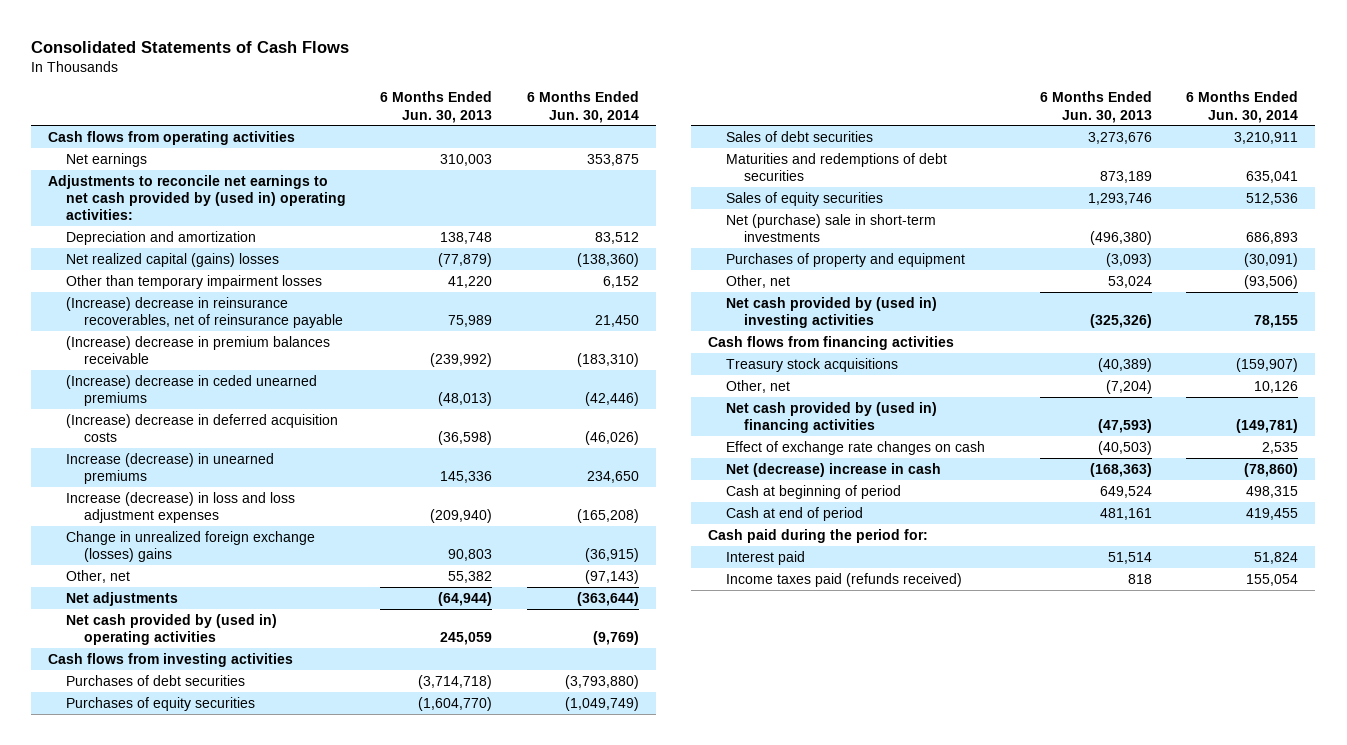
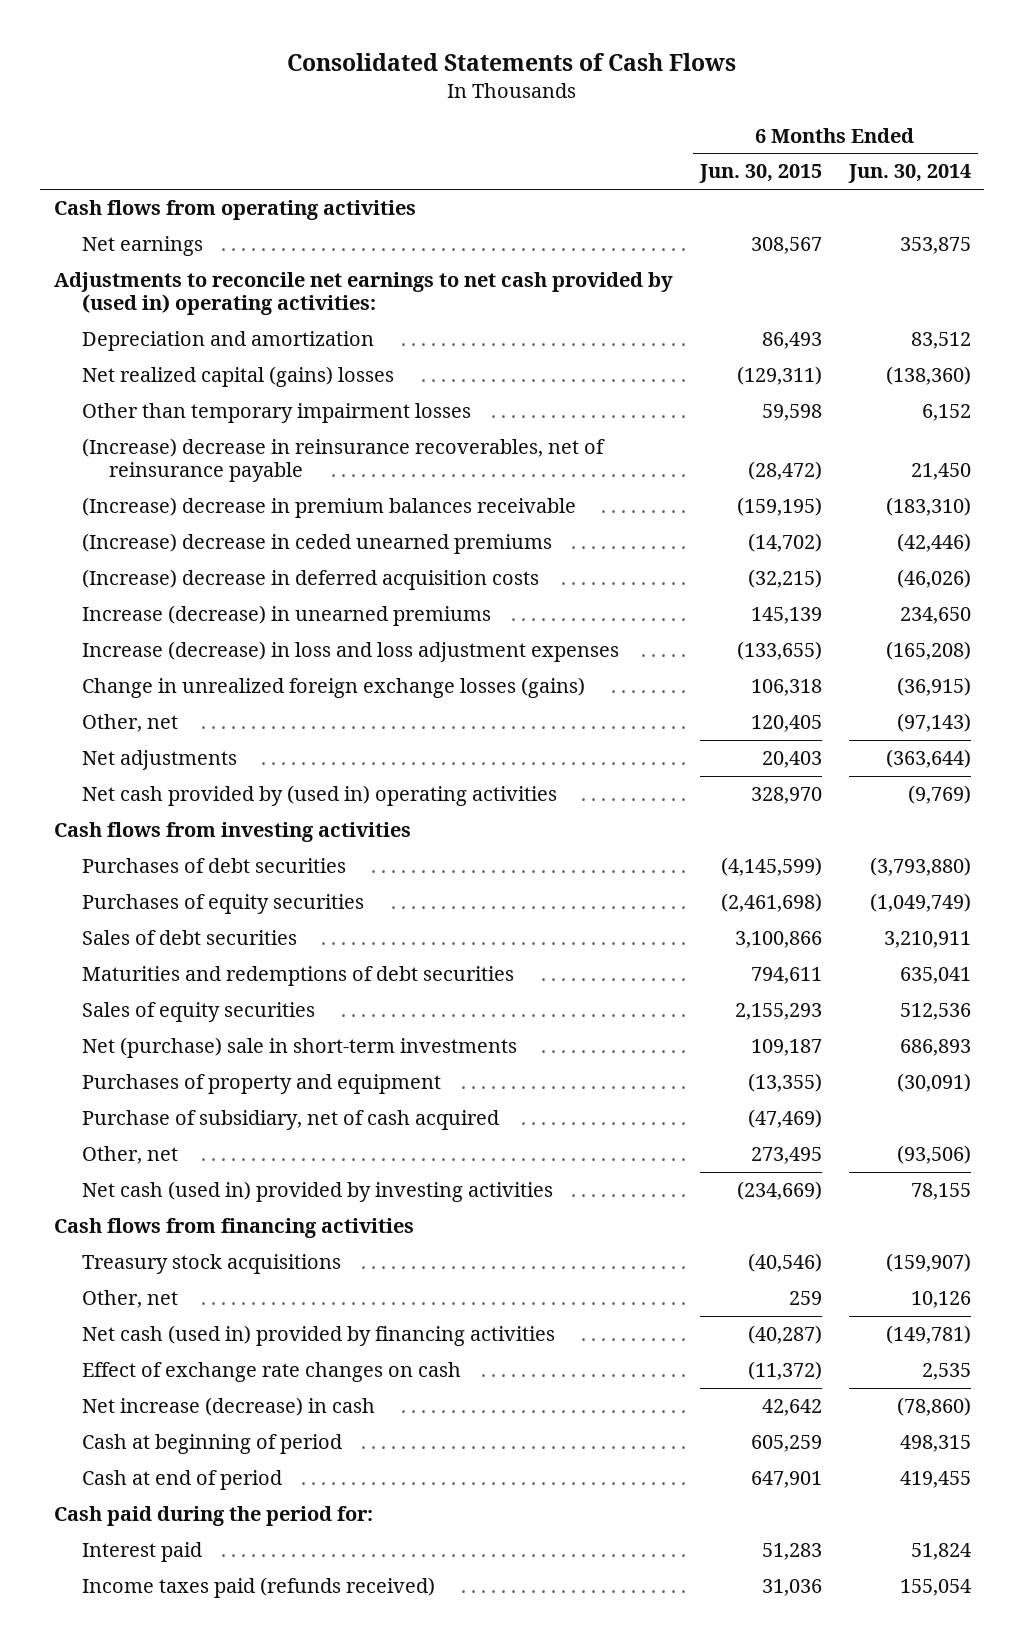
[380,91,493,123] 6 Months Ended Jun. 30, 2013 -> none
none -> [698,164,822,184] Jun. 30, 2015
[66,530,316,562] Change in unrealized foreign exchange (losses) gains -> [81,677,585,699] Change in unrealized foreign exchange losses (gains)
none -> [81,1110,499,1131] Purchase of subsidiary, net of cash acquired
[726,296,938,328] Net cash provided by (used in) investing activities -> [81,1181,553,1203] Net cash (used in) provided by investing activities
[726,401,938,433] Net cash provided by (used in) financing activities -> [81,1325,555,1347] Net cash (used in) provided by financing activities
[726,462,942,477] Net (decrease) increase in cash -> [81,1397,375,1417] Net increase (decrease) in cash

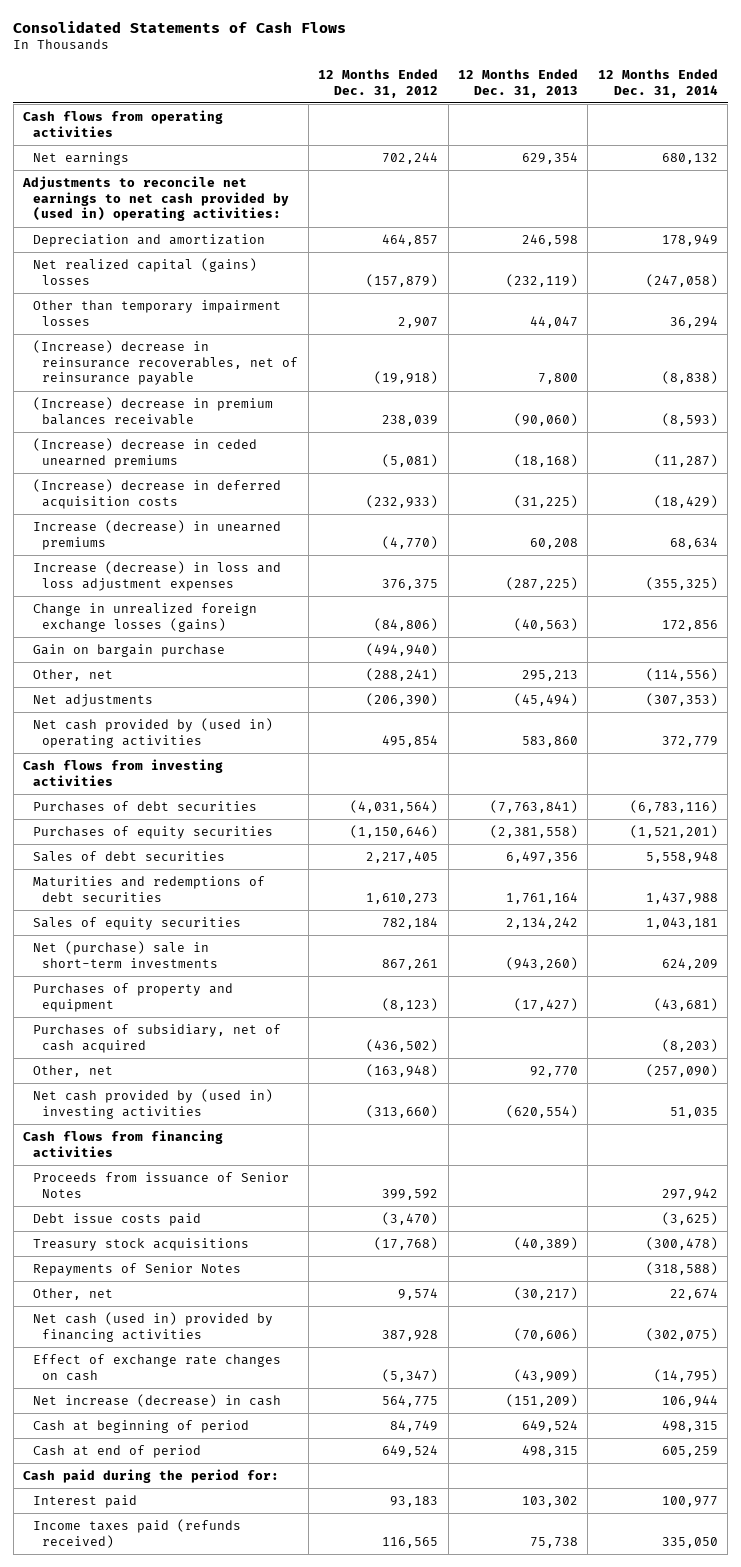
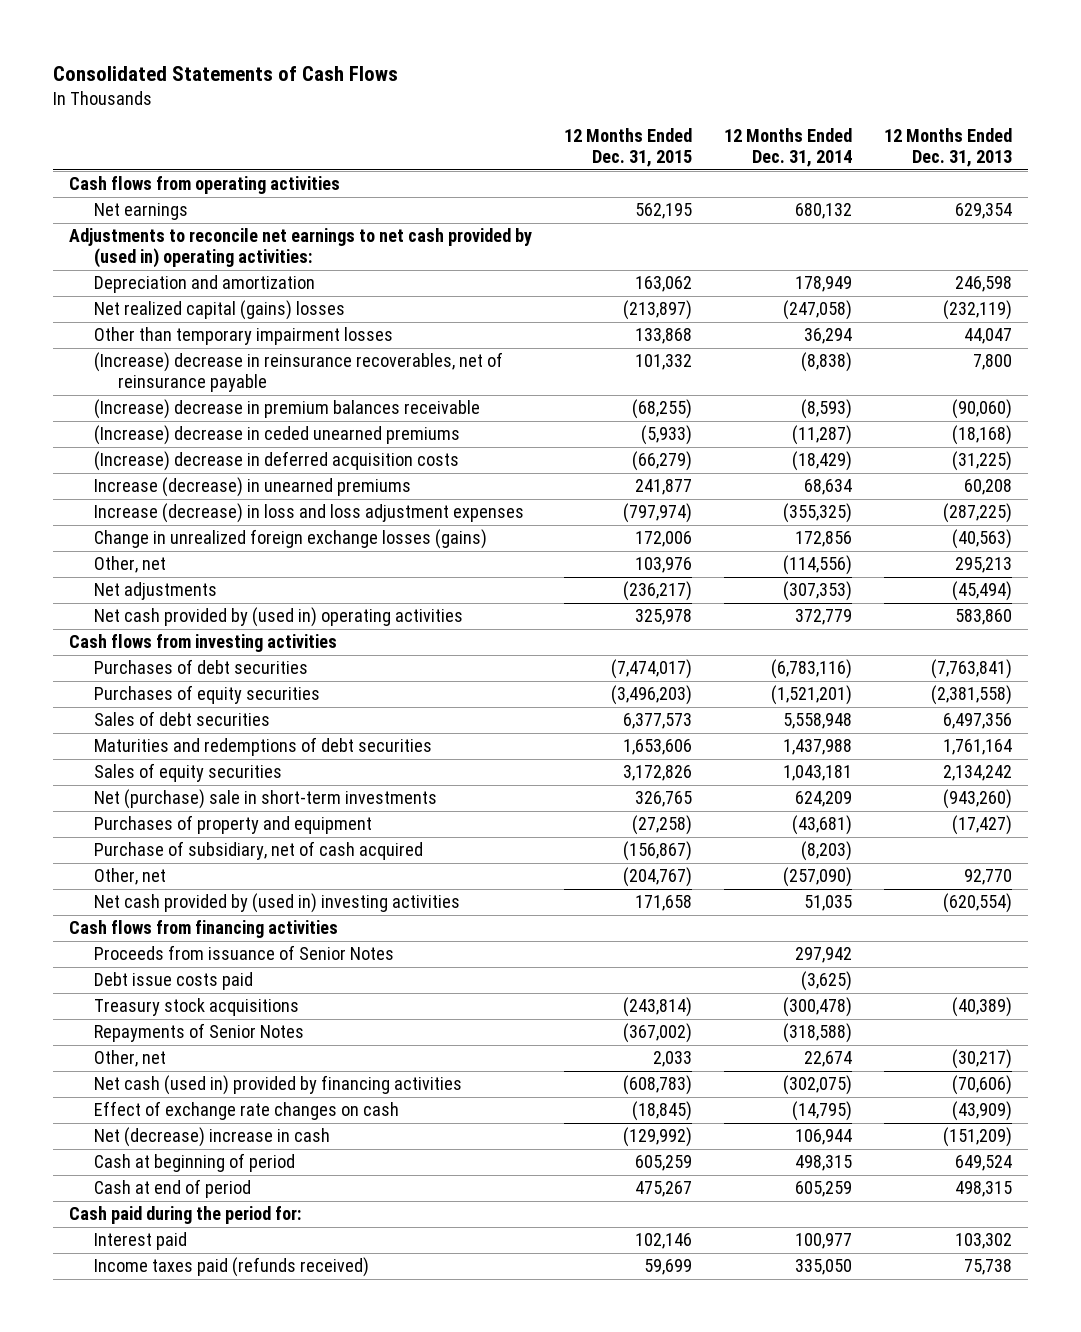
[318,68,439,98] 12 Months Ended Dec. 31, 2012 -> none
none -> [564,128,693,168] 12 Months Ended Dec. 31, 2015
[32,643,225,657] Gain on bargain purchase -> none
[32,1023,281,1053] Purchases of subsidiary, net of cash acquired -> [93,841,423,861] Purchase of subsidiary, net of cash acquired
[32,1393,281,1407] Net increase (decrease) in cash -> [93,1127,330,1148] Net (decrease) increase in cash

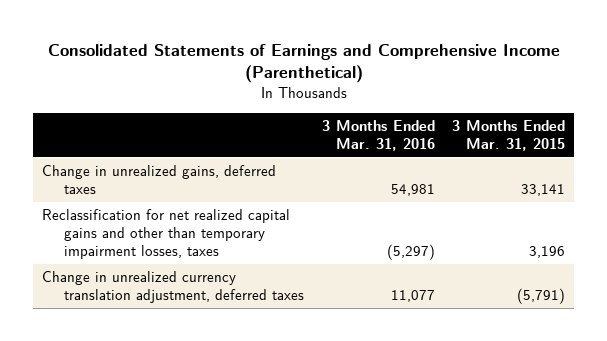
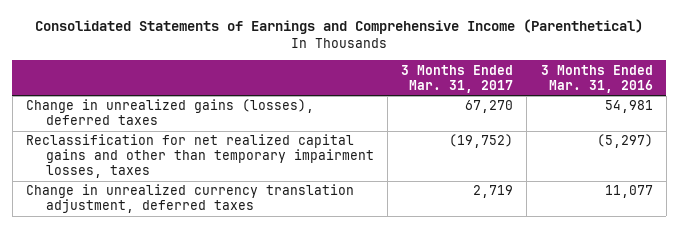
[452,119,566,151] 3 Months Ended Mar. 31, 2015 -> none
none -> [401,64,514,93] 3 Months Ended Mar. 31, 2017
[41,165,276,194] Change in unrealized gains, deferred taxes -> [26,99,315,126] Change in unrealized gains (losses), deferred taxes

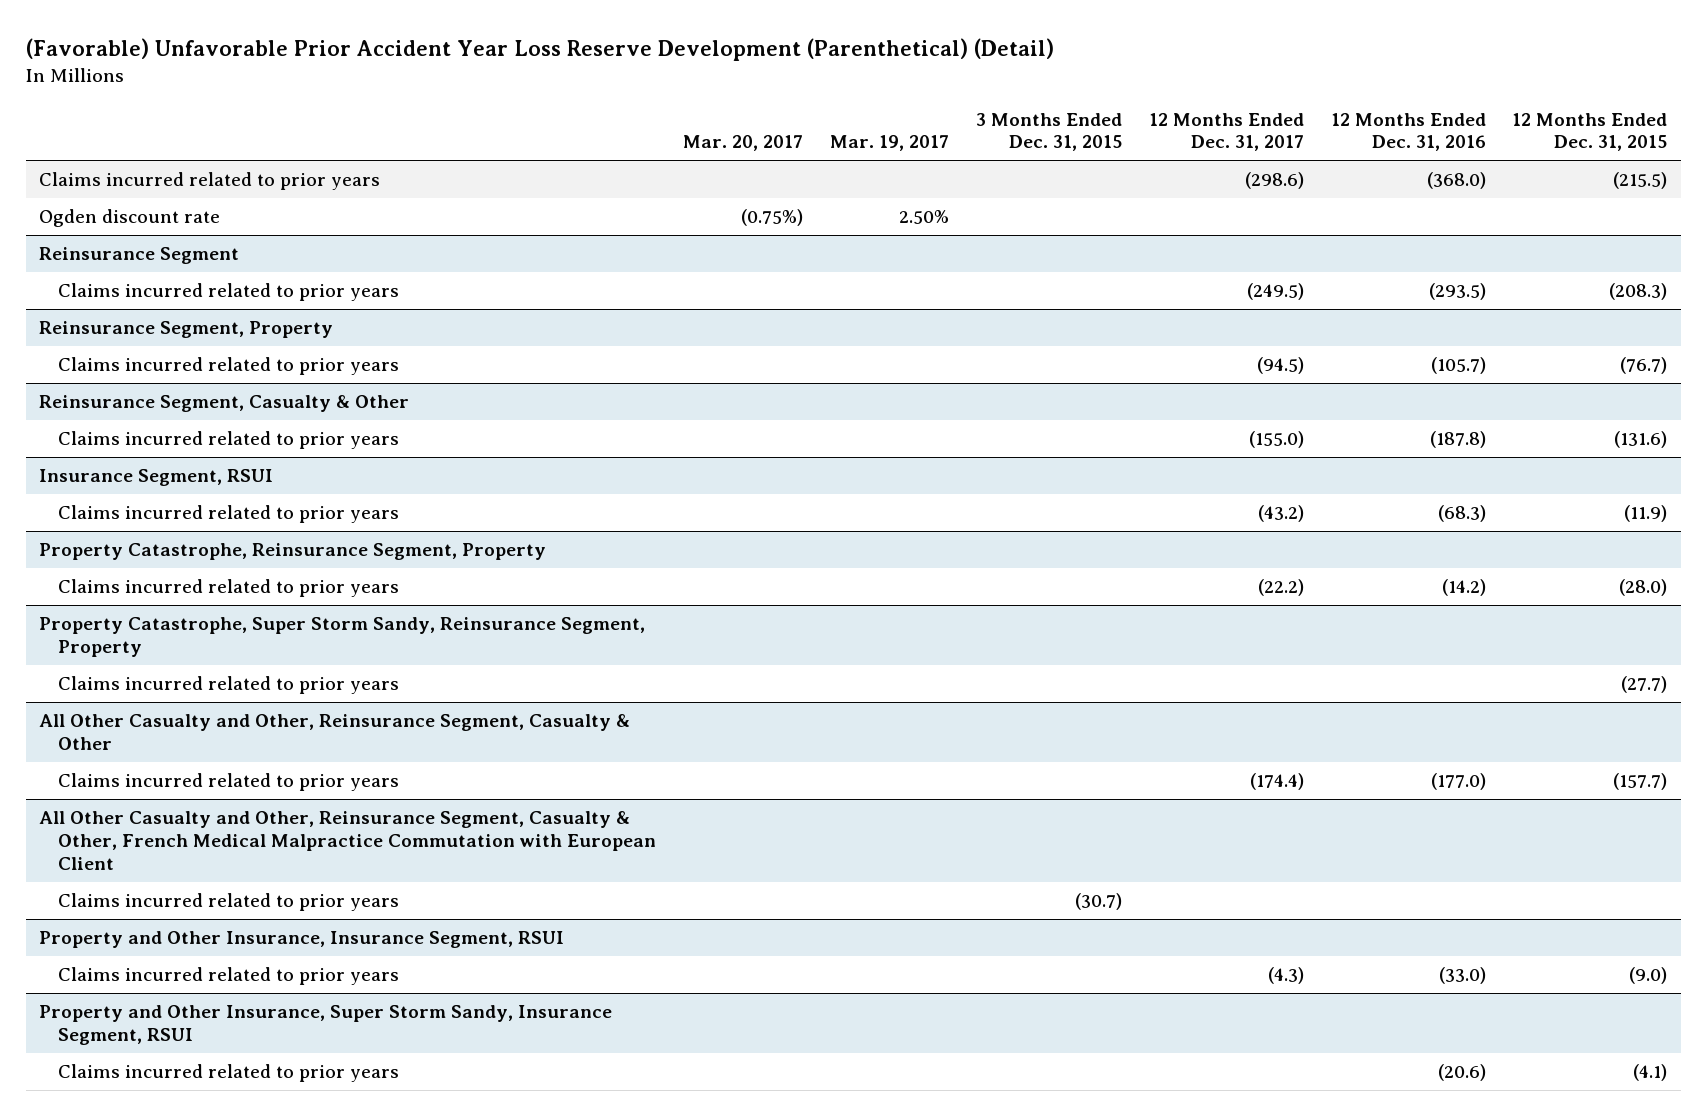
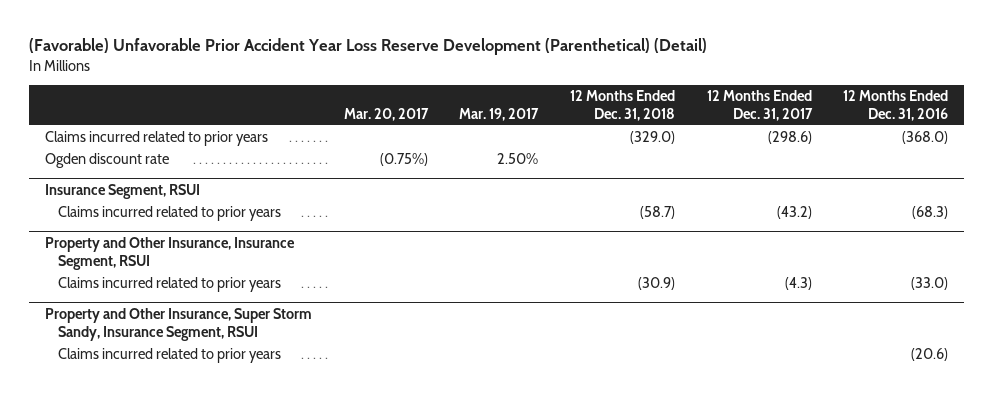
[975,112,1122,152] 3 Months Ended Dec. 31, 2015 -> none
[1512,112,1668,152] 12 Months Ended Dec. 31, 2015 -> none
none -> [570,90,676,121] 12 Months Ended Dec. 31, 2018
[39,246,240,264] Reinsurance Segment -> none
[58,282,400,301] Claims incurred related to prior years -> none
[39,320,334,338] Reinsurance Segment, Property -> none
[58,356,400,375] Claims incurred related to prior years -> none
[39,394,410,412] Reinsurance Segment, Casualty & Other -> none
[58,430,400,449] Claims incurred related to prior years -> none
[39,542,547,560] Property Catastrophe, Reinsurance Segment, Property -> none
[58,578,400,597] Claims incurred related to prior years -> none
[39,616,646,657] Property Catastrophe, Super Storm Sandy, Reinsurance Segment, Property -> none
[58,675,400,694] Claims incurred related to prior years -> none
[39,713,631,750] All Other Casualty and Other, Reinsurance Segment, Casualty & Other -> none
[58,772,400,791] Claims incurred related to prior years -> none
[39,810,657,870] All Other Casualty and Other, Reinsurance Segment, Casualty & Other, French Medical Malpractice Commutation with European Client -> none
[58,892,400,911] Claims incurred related to prior years -> none

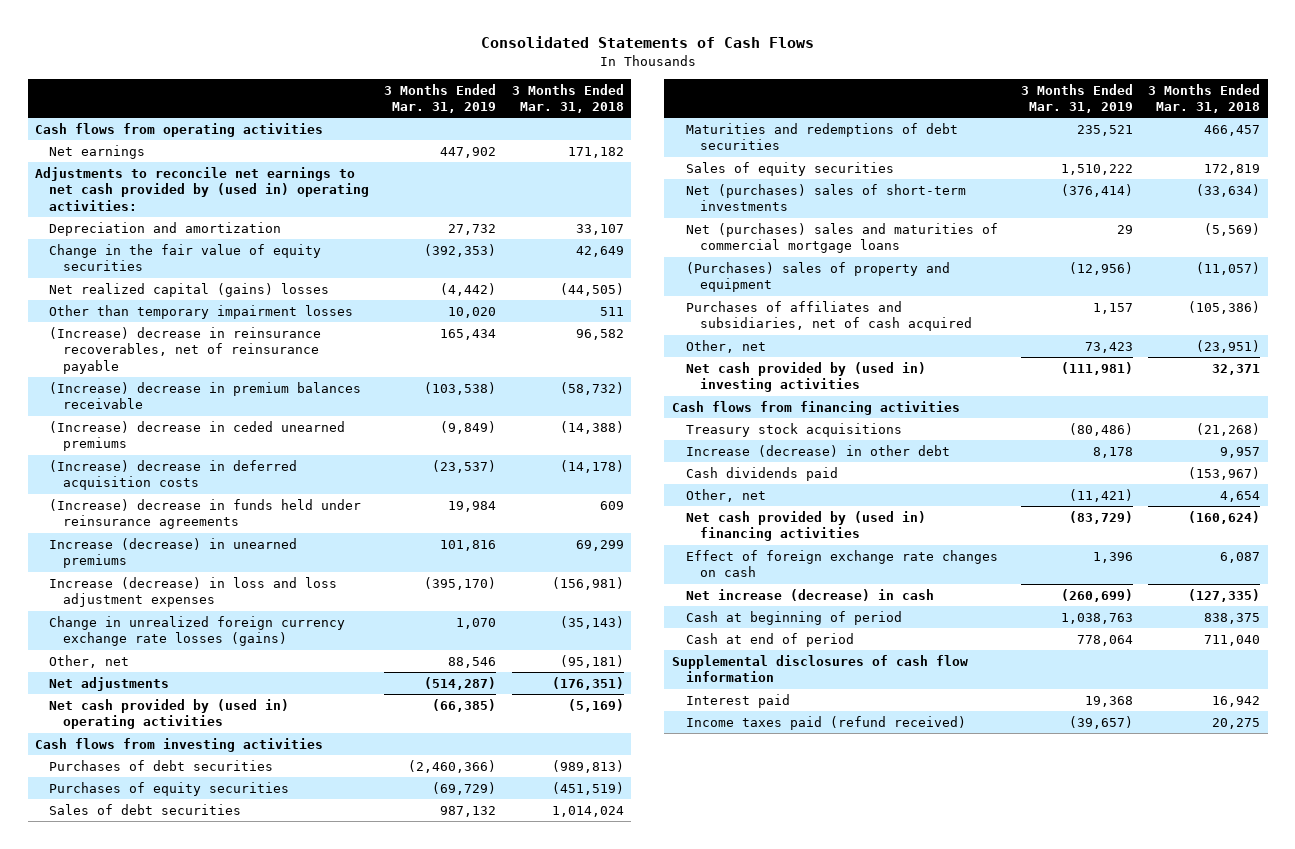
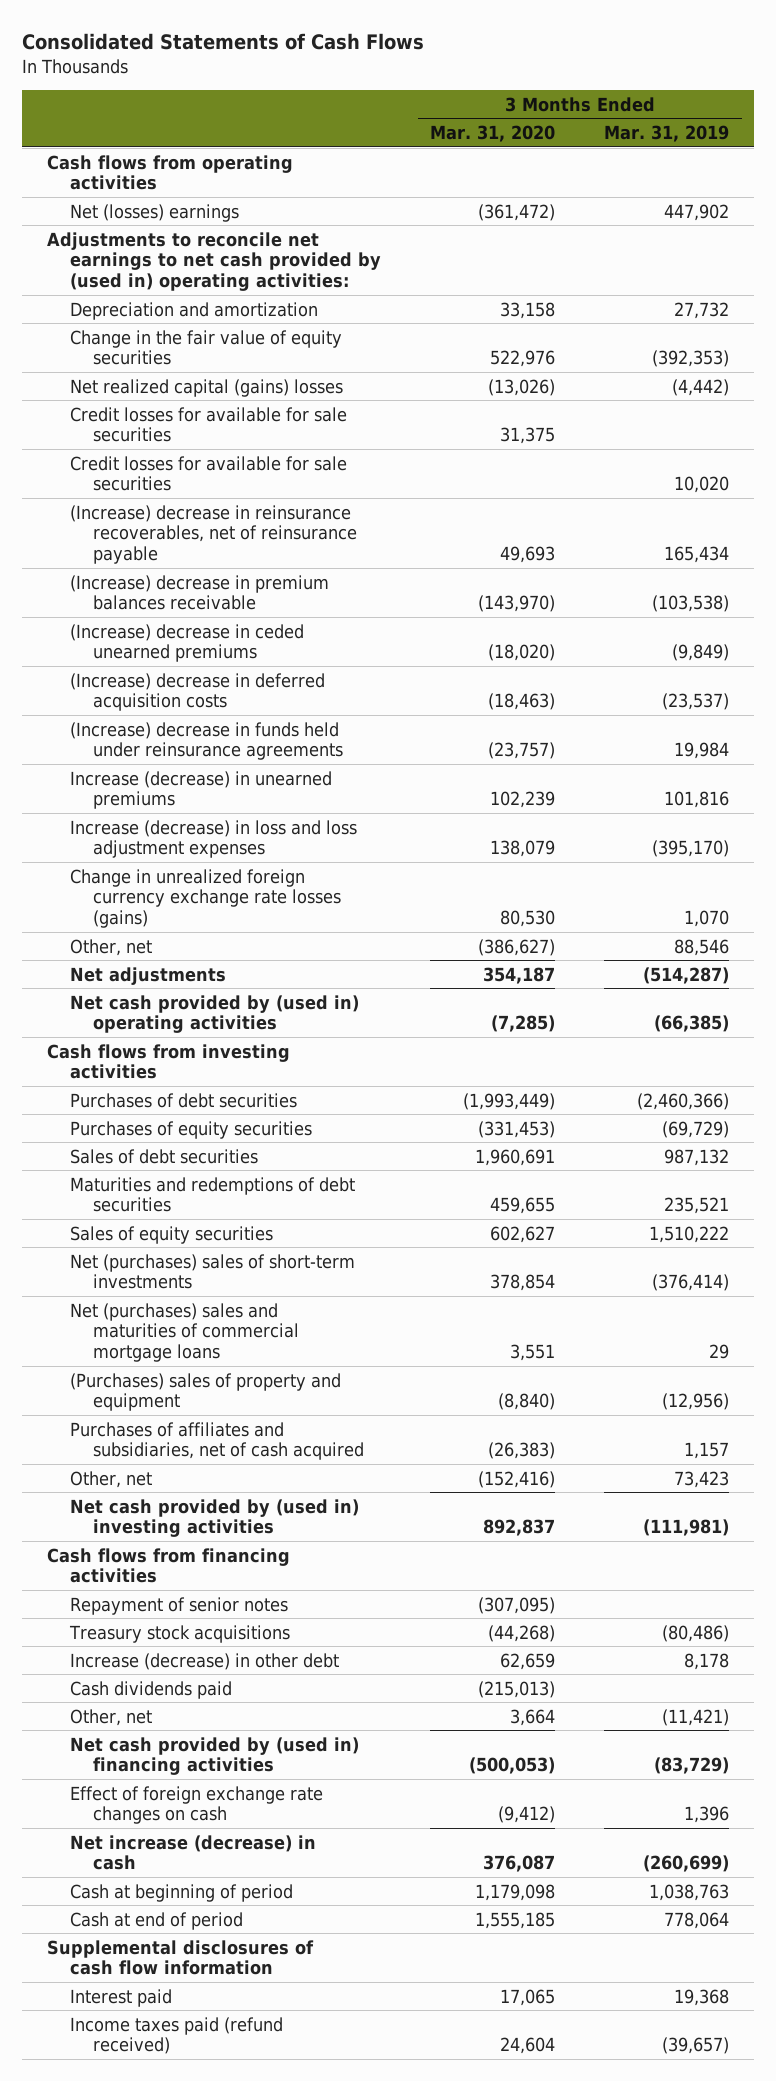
[511,83,624,114] 3 Months Ended Mar. 31, 2018 -> none
none -> [430,124,556,142] Mar. 31, 2020
[49,144,146,159] Net earnings -> [70,203,240,222] Net (losses) earnings
none -> [70,406,348,443] Credit losses for available for sale securities
[49,304,354,319] Other than temporary impairment losses -> [70,455,348,492] Credit losses for available for sale securities
none -> [70,1596,289,1615] Repayment of senior notes

